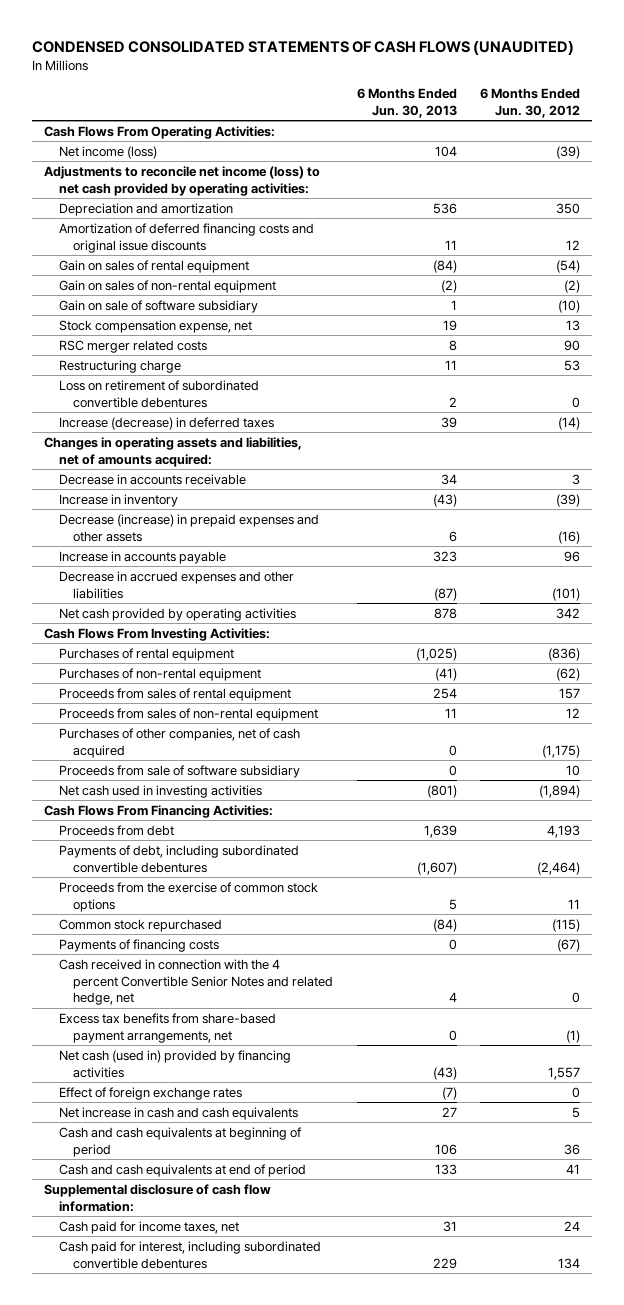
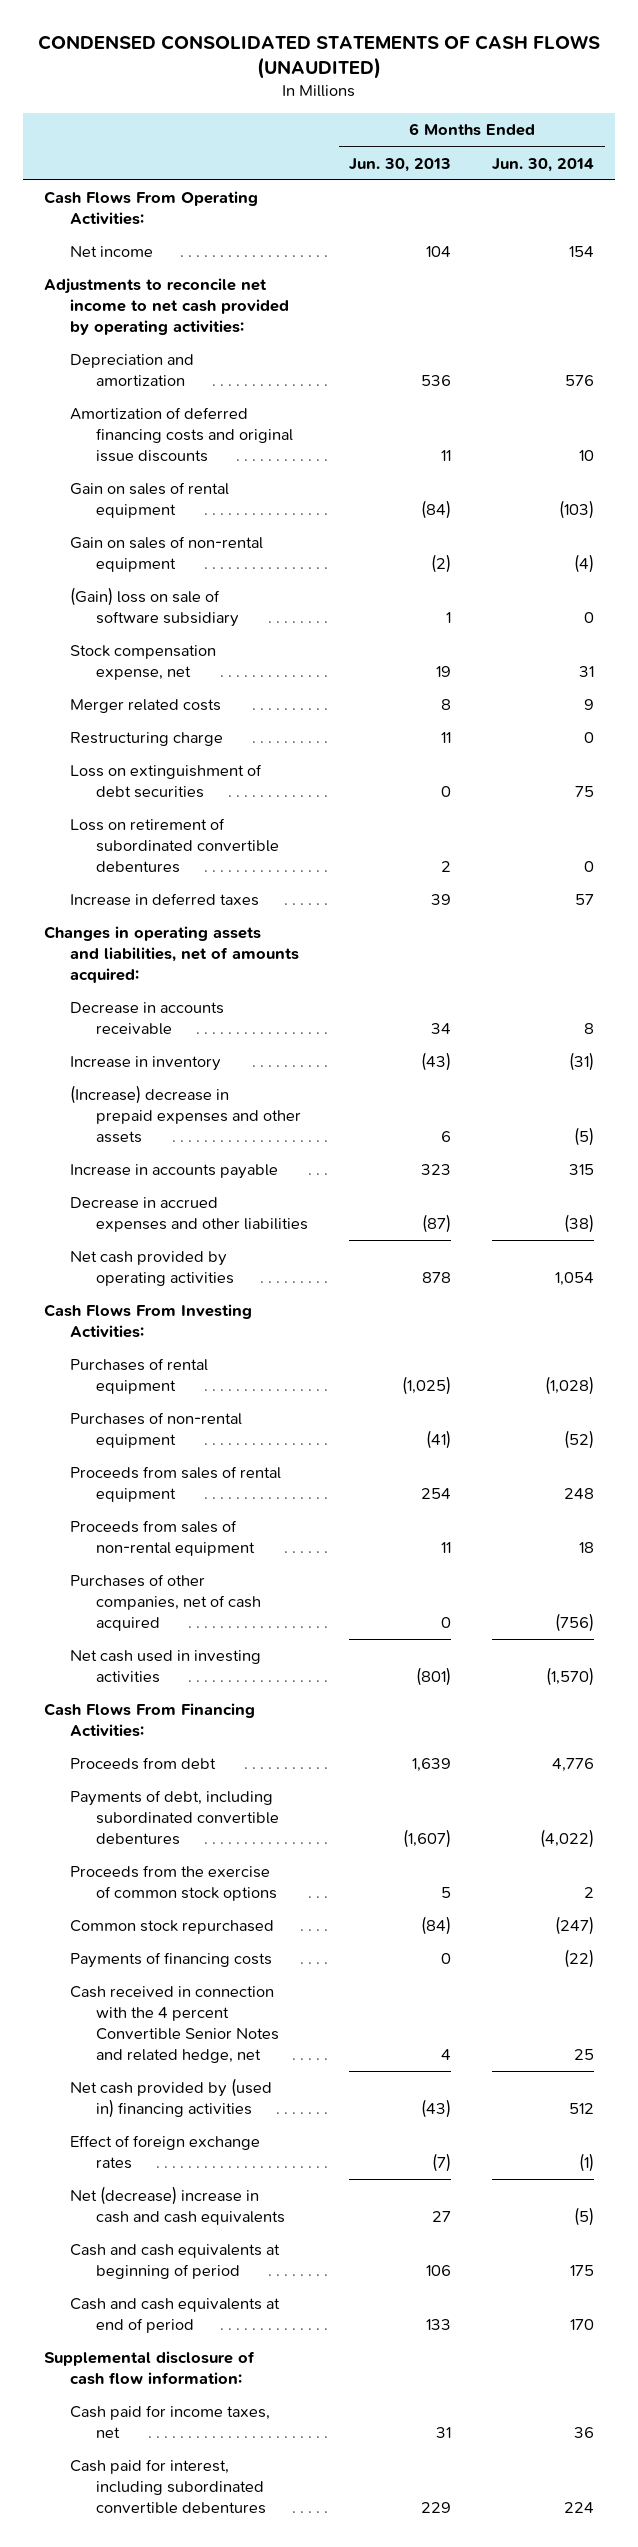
[480,87,581,118] 6 Months Ended Jun. 30, 2012 -> none
none -> [492,157,595,172] Jun. 30, 2014
[58,145,157,159] Net income (loss) -> [69,246,153,258] Net income
[43,165,320,196] Adjustments to reconcile net income (loss) to net cash provided by operating activities: -> [43,278,289,335] Adjustments to reconcile net income to net cash provided by operating activities:
[58,299,258,313] Gain on sale of software subsidiary -> [69,587,239,628] (Gain) loss on sale of software subsidiary
[58,339,207,353] RSC merger related costs -> [69,699,221,714] Merger related costs
none -> [69,764,262,799] Loss on extinguishment of debt securities
[58,416,274,430] Increase (decrease) in deferred taxes -> [69,893,259,907] Increase in deferred taxes
[58,513,319,542] Decrease (increase) in prepaid expenses and other assets -> [69,1085,301,1143] (Increase) decrease in prepaid expenses and other assets
[58,764,300,778] Proceeds from sale of software subsidiary -> none
[58,1012,276,1043] Excess tax benefits from share-based payment arrangements, net -> none
[58,1049,291,1078] Net cash (used in) provided by financing activities -> [69,2078,272,2119] Net cash provided by (used in) financing activities
[58,1106,298,1120] Net increase in cash and cash equivalents -> [69,2186,285,2226] Net (decrease) increase in cash and cash equivalents

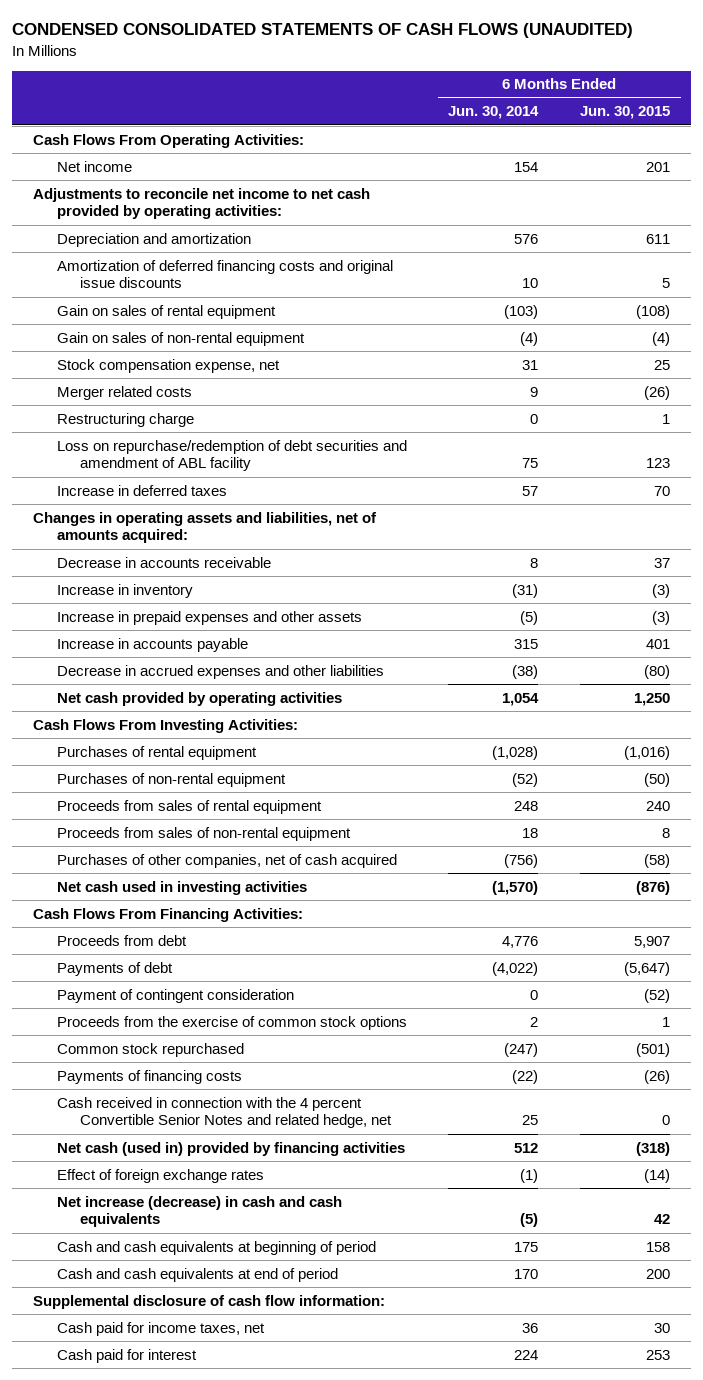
[349,157,452,172] Jun. 30, 2013 -> none
none -> [580,106,671,120] Jun. 30, 2015
[69,587,239,628] (Gain) loss on sale of software subsidiary -> none
[69,818,279,873] Loss on retirement of subordinated convertible debentures -> none
[69,764,262,799] Loss on extinguishment of debt securities -> [56,439,407,472] Loss on repurchase/redemption of debt securities and amendment of ABL facility
[69,1085,301,1143] (Increase) decrease in prepaid expenses and other assets -> [56,610,362,625] Increase in prepaid expenses and other assets
[69,1790,279,1845] Payments of debt, including subordinated convertible debentures -> [56,961,173,976] Payments of debt
none -> [56,988,294,1003] Payment of contingent consideration
[69,2078,272,2119] Net cash provided by (used in) financing activities -> [56,1141,405,1156] Net cash (used in) provided by financing activities
[69,2186,285,2226] Net (decrease) increase in cash and cash equivalents -> [56,1195,342,1228] Net increase (decrease) in cash and cash equivalents
[69,2459,266,2514] Cash paid for interest, including subordinated convertible debentures -> [56,1348,197,1363] Cash paid for interest

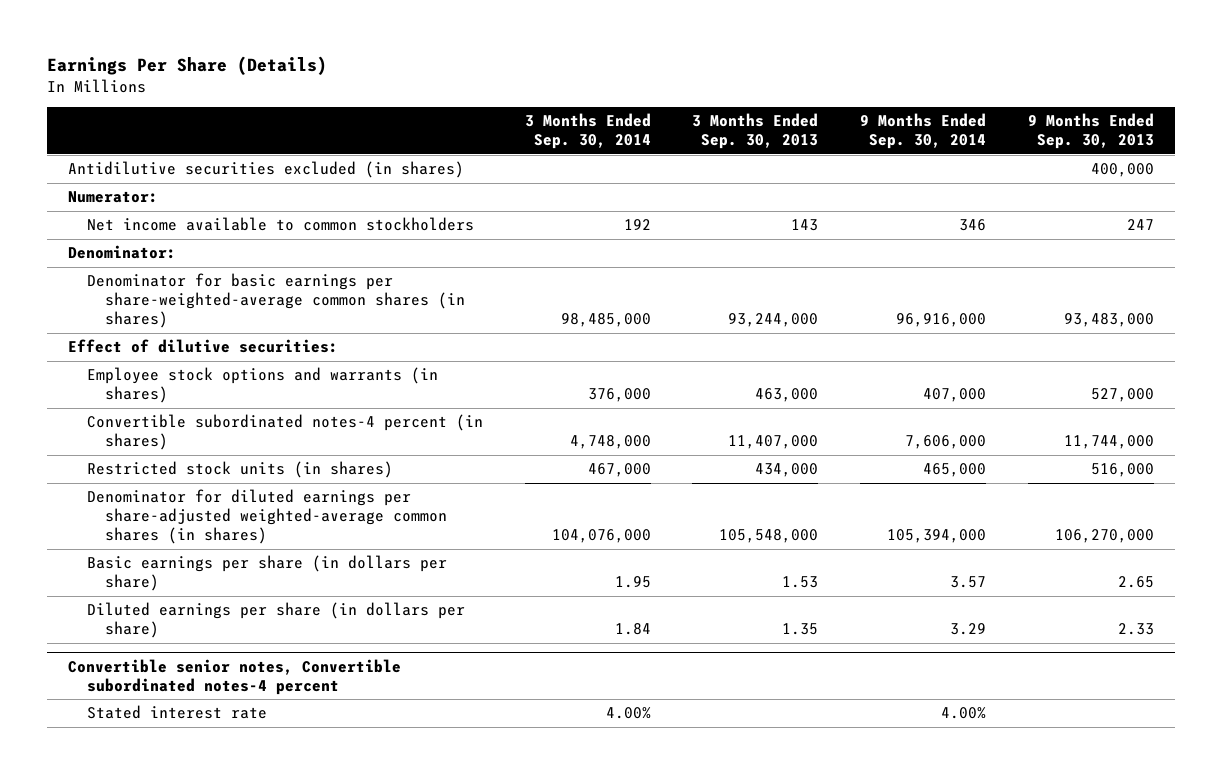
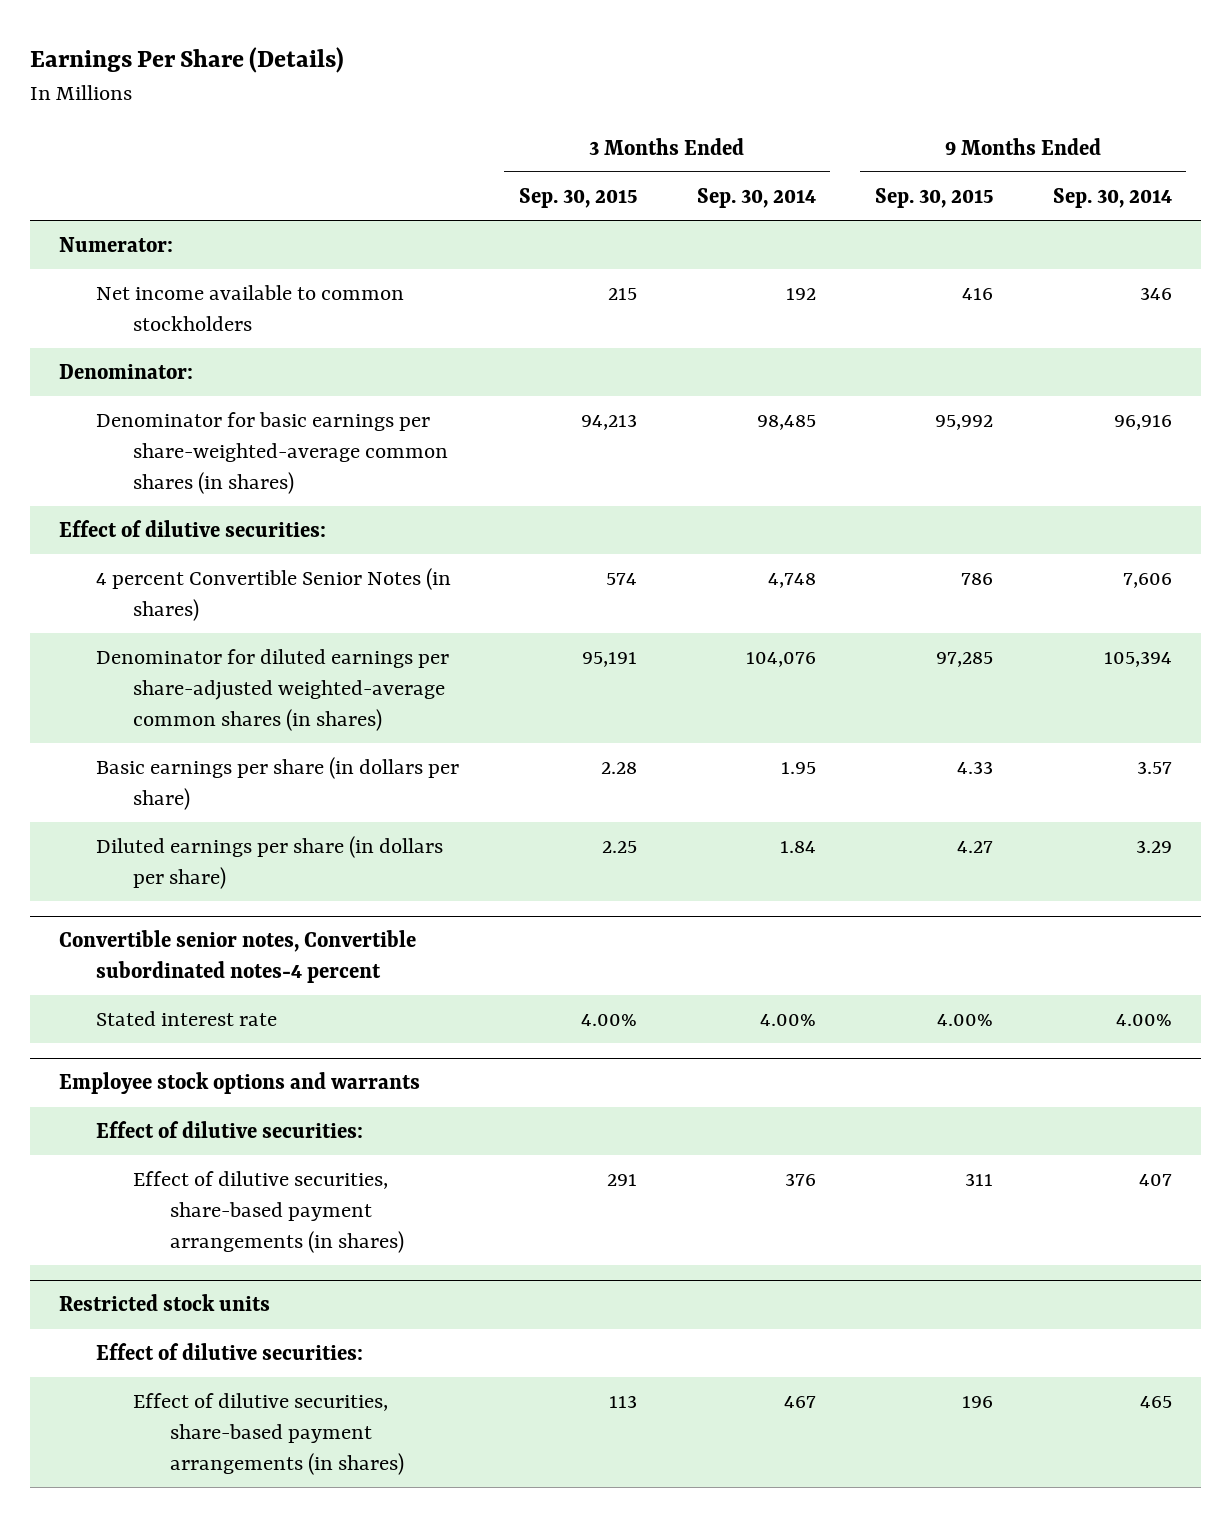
[692,113,819,150] 3 Months Ended Sep. 30, 2013 -> none
[1028,113,1155,150] 9 Months Ended Sep. 30, 2013 -> none
none -> [518,188,637,209] Sep. 30, 2015
none -> [875,188,994,209] Sep. 30, 2015
[68,161,465,179] Antidilutive securities excluded (in shares) -> none
[560,313,651,328] 98,485,000 -> [756,415,816,431] 98,485
[896,313,987,328] 96,916,000 -> [1113,415,1172,431] 96,916
[86,367,438,404] Employee stock options and warrants (in shares) -> none
[86,461,393,479] Restricted stock units (in shares) -> none
[86,414,483,451] Convertible subordinated notes-4 percent (in shares) -> [96,568,452,621] 4 percent Convertible Senior Notes (in shares)
[569,435,651,450] 4,748,000 -> [767,573,816,589] 4,748
[905,435,987,450] 7,606,000 -> [1122,573,1172,589] 7,606
[551,529,651,544] 104,076,000 -> [745,652,816,668] 104,076
[887,529,987,544] 105,394,000 -> [1103,651,1172,668] 105,394
none -> [59,1072,421,1095] Employee stock options and warrants
none -> [96,1121,364,1139] Effect of dilutive securities:
none -> [133,1171,405,1253] Effect of dilutive securities, share-based payment arrangements (in shares)
none -> [59,1294,271,1312] Restricted stock units
none -> [96,1343,364,1361] Effect of dilutive securities:
none -> [133,1393,405,1475] Effect of dilutive securities, share-based payment arrangements (in shares)

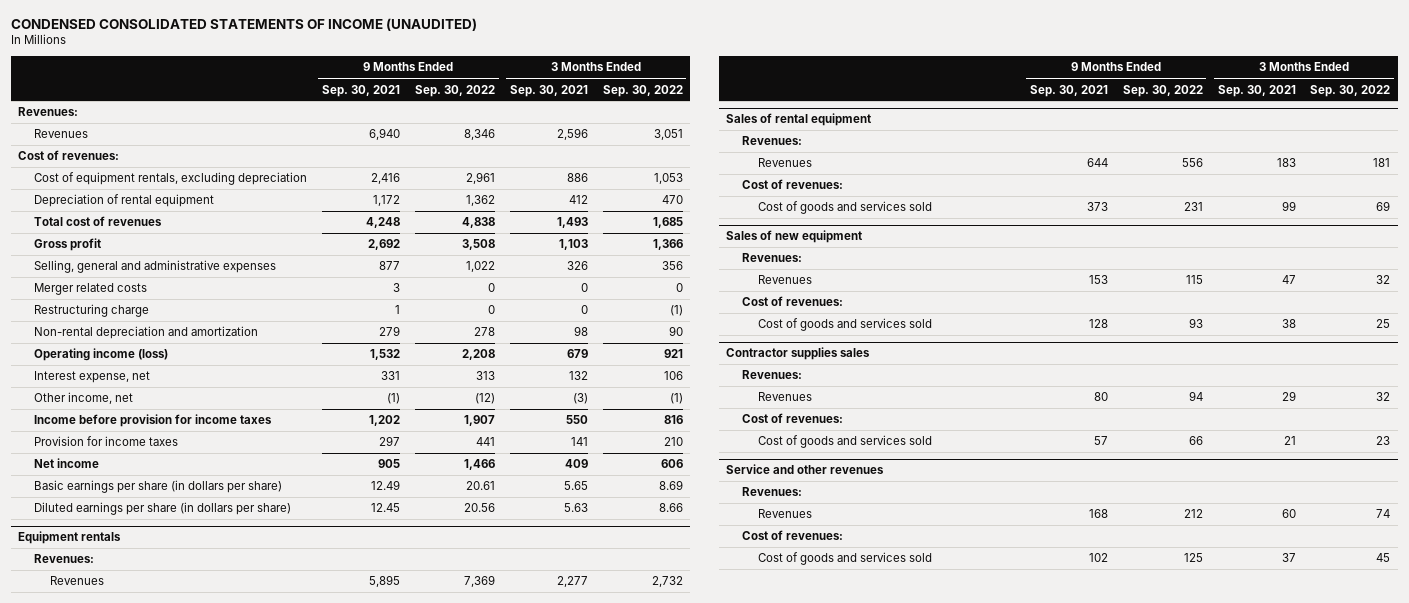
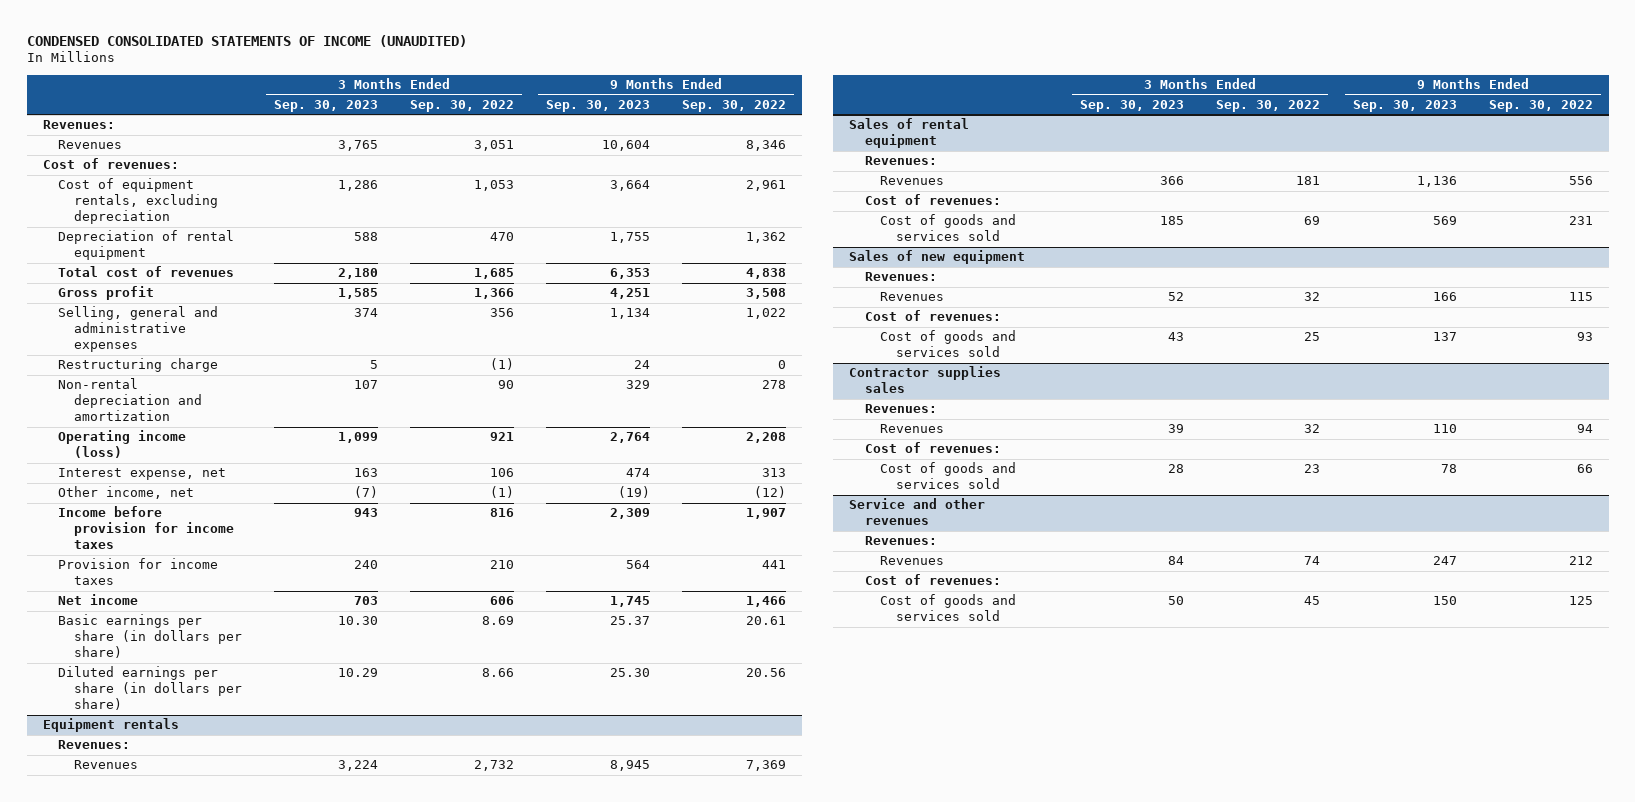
[322,84,401,97] Sep. 30, 2021 -> none
[509,84,588,97] Sep. 30, 2021 -> none
none -> [273,99,378,112] Sep. 30, 2023
none -> [545,99,650,112] Sep. 30, 2023
[34,283,148,296] Merger related costs -> none

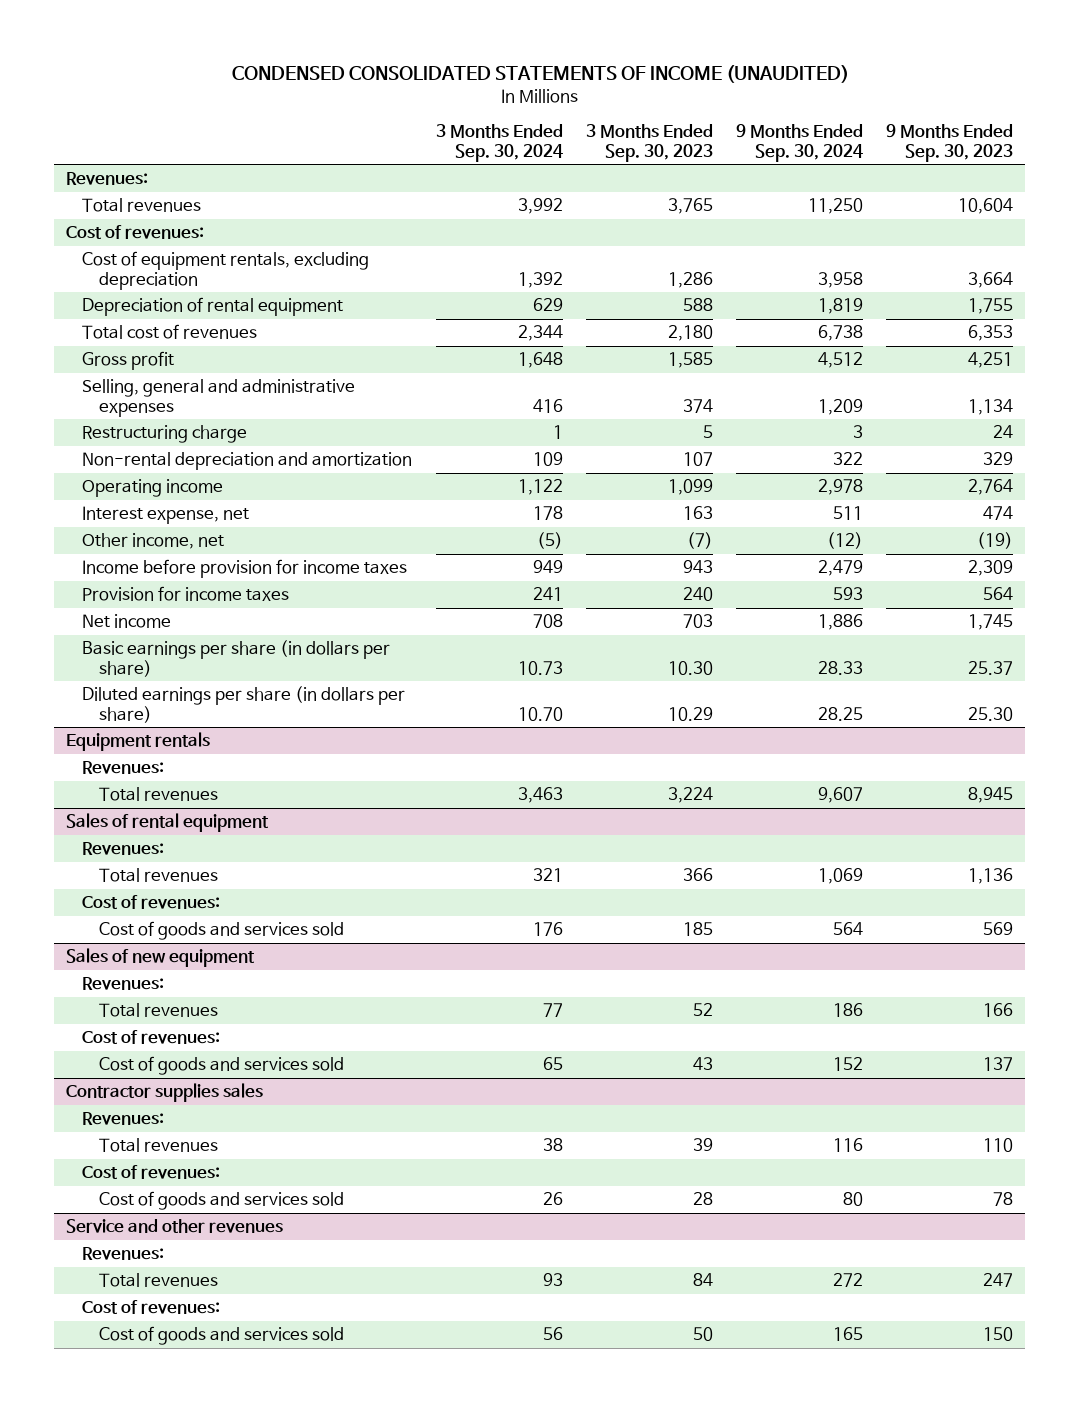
[409,99,514,112] Sep. 30, 2022 -> none
[682,99,787,112] Sep. 30, 2022 -> none
none -> [435,124,563,162] 3 Months Ended Sep. 30, 2024
none -> [735,124,863,162] 9 Months Ended Sep. 30, 2024
[58,140,123,150] Revenues -> [82,198,202,213] Total revenues
[58,430,187,459] Operating income (loss) -> [82,479,224,498] Operating income
[73,760,138,770] Revenues -> [98,787,218,802] Total revenues
[880,176,945,186] Revenues -> [98,868,218,883] Total revenues
[880,292,945,302] Revenues -> [98,1003,218,1018] Total revenues
[880,424,945,434] Revenues -> [98,1138,218,1153] Total revenues
[880,556,945,566] Revenues -> [98,1273,218,1288] Total revenues

